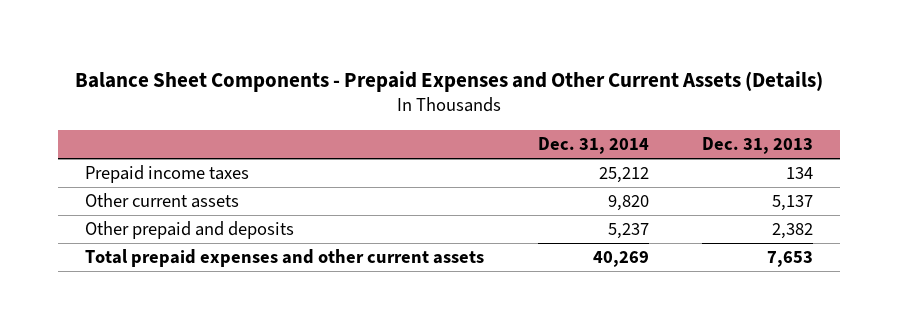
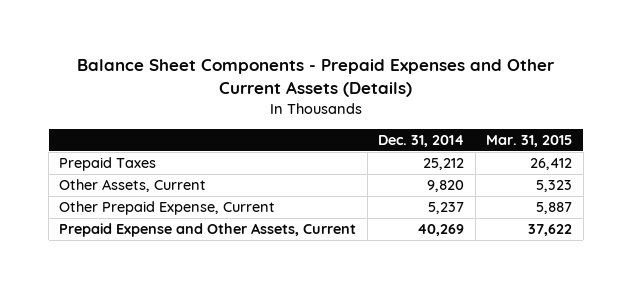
[702,136,814,154] Dec. 31, 2013 -> none
none -> [486,135,573,148] Mar. 31, 2015
[84,165,249,184] Prepaid income taxes -> [59,157,157,172] Prepaid Taxes
[84,193,239,209] Other current assets -> [59,179,207,193] Other Assets, Current
[84,221,294,240] Other prepaid and deposits -> [59,201,276,216] Other Prepaid Expense, Current
[84,249,484,268] Total prepaid expenses and other current assets -> [59,223,357,238] Prepaid Expense and Other Assets, Current

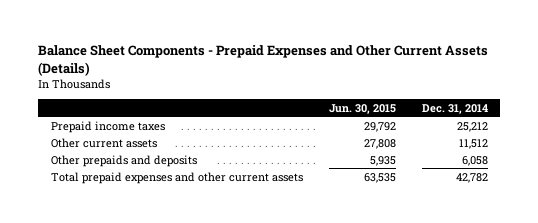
[486,135,573,148] Mar. 31, 2015 -> none
none -> [328,103,396,114] Jun. 30, 2015
[59,157,157,172] Prepaid Taxes -> [50,120,165,133] Prepaid income taxes
[59,179,207,193] Other Assets, Current -> [50,137,157,148] Other current assets
[427,180,465,193] 9,820 -> [458,138,488,149] 11,512
[59,201,276,216] Other Prepaid Expense, Current -> [50,154,197,167] Other prepaids and deposits
[428,202,465,215] 5,237 -> [461,155,488,166] 6,058
[59,223,357,238] Prepaid Expense and Other Assets, Current -> [50,171,303,184] Total prepaid expenses and other current assets
[417,224,465,237] 40,269 -> [455,172,488,183] 42,782

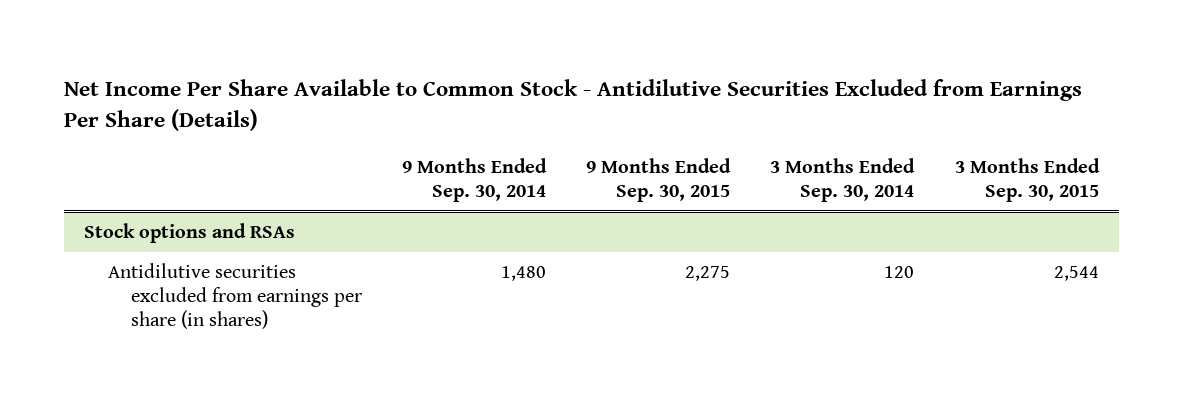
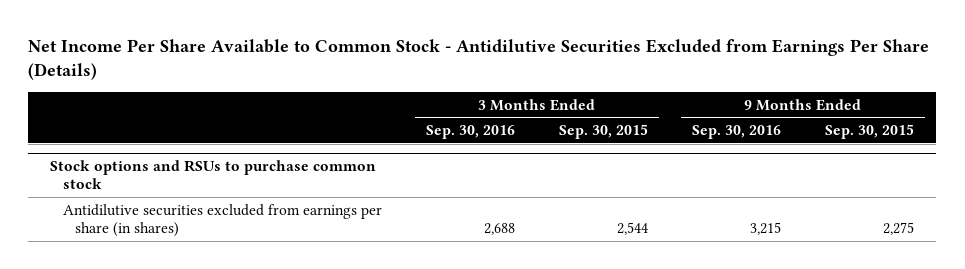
[402,158,548,202] 9 Months Ended Sep. 30, 2014 -> none
[770,158,916,202] 3 Months Ended Sep. 30, 2014 -> none
none -> [425,124,515,139] Sep. 30, 2016
none -> [692,124,782,139] Sep. 30, 2016
[84,223,296,244] Stock options and RSAs -> [50,159,377,190] Stock options and RSUs to purchase common stock

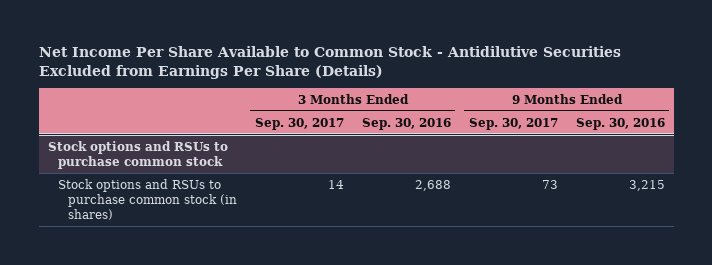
[559,123,649,139] Sep. 30, 2015 -> none
[825,123,915,139] Sep. 30, 2015 -> none
none -> [254,117,344,130] Sep. 30, 2017
none -> [468,117,558,130] Sep. 30, 2017
[62,203,382,238] Antidilutive securities excluded from earnings per share (in shares) -> [57,178,237,220] Stock options and RSUs to purchase common stock (in shares)

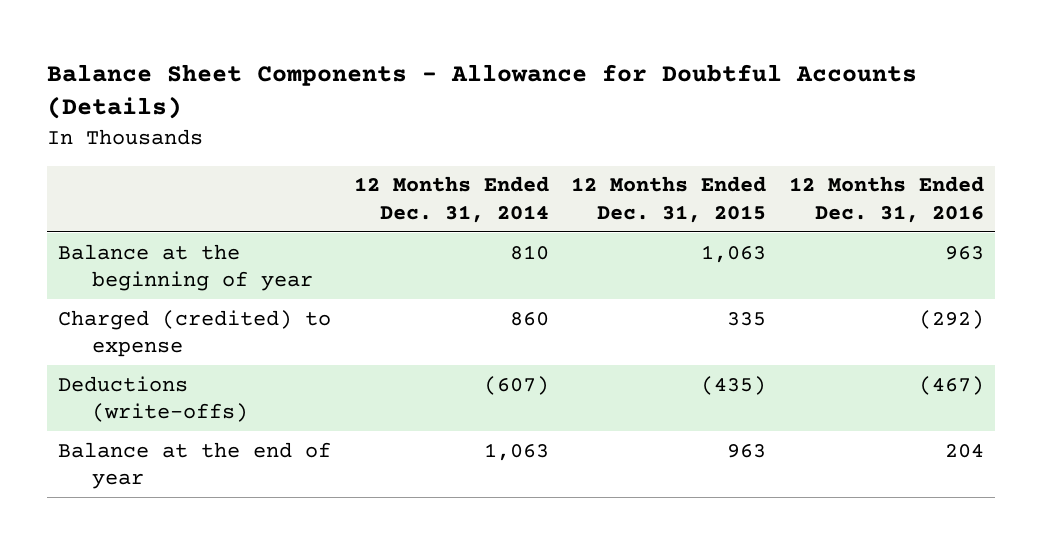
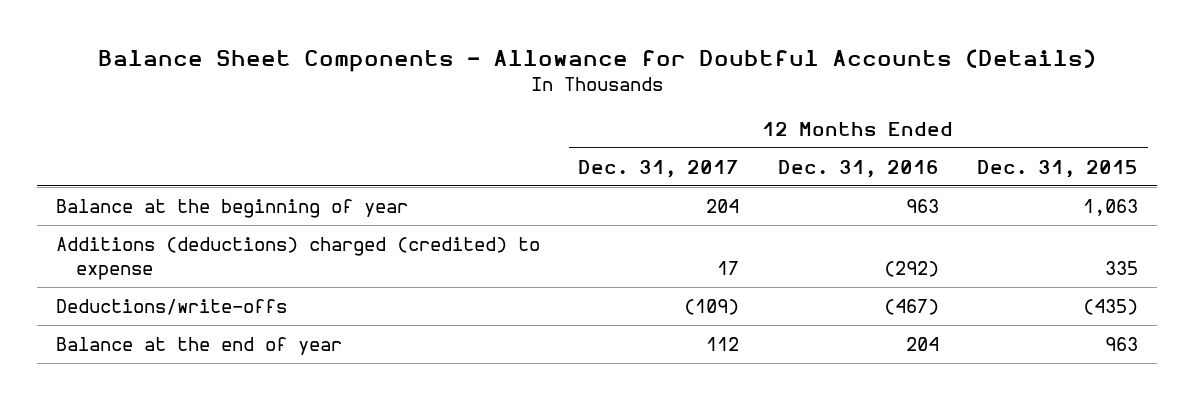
[353,176,549,223] 12 Months Ended Dec. 31, 2014 -> none
none -> [578,159,740,178] Dec. 31, 2017
[57,309,331,357] Charged (credited) to expense -> [55,237,540,281] Additions (deductions) charged (credited) to expense
[57,375,249,422] Deductions (write-offs) -> [55,299,287,316] Deductions/write-offs

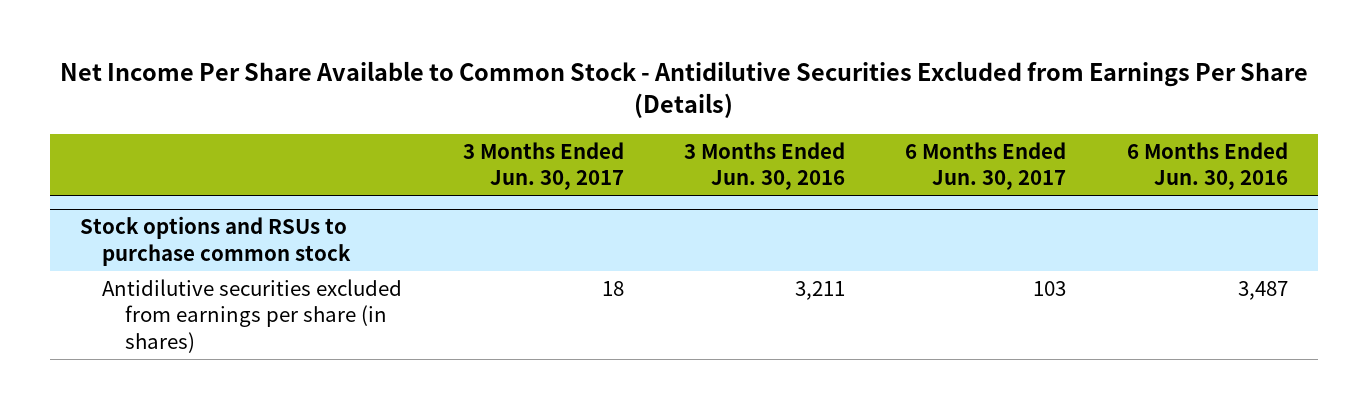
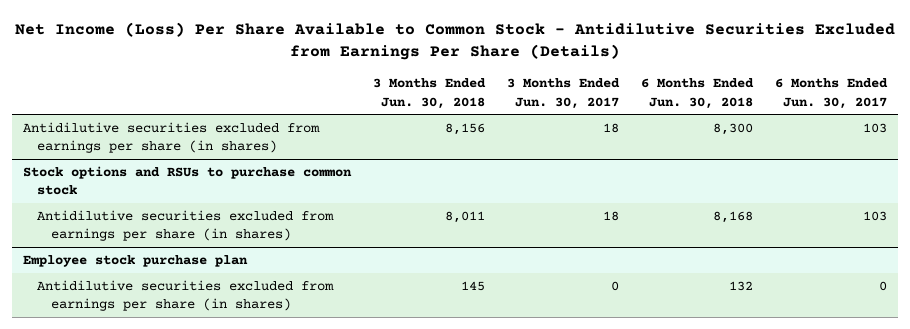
[59,61,1308,119] Net Income Per Share Available to Common Stock - Antidilutive Securities Excluded from Earnings Per Share (Details) -> [14,22,895,61] Net Income (Loss) Per Share Available to Common Stock - Antidilutive Securities Excluded from Earnings Per Share (Details)
[684,141,846,191] 3 Months Ended Jun. 30, 2016 -> none
[1126,141,1288,191] 6 Months Ended Jun. 30, 2016 -> none
none -> [373,78,487,109] 3 Months Ended Jun. 30, 2018
none -> [640,78,754,109] 6 Months Ended Jun. 30, 2018
none -> [23,121,321,154] Antidilutive securities excluded from earnings per share (in shares)
none -> [23,254,249,267] Employee stock purchase plan
none -> [37,279,335,312] Antidilutive securities excluded from earnings per share (in shares)

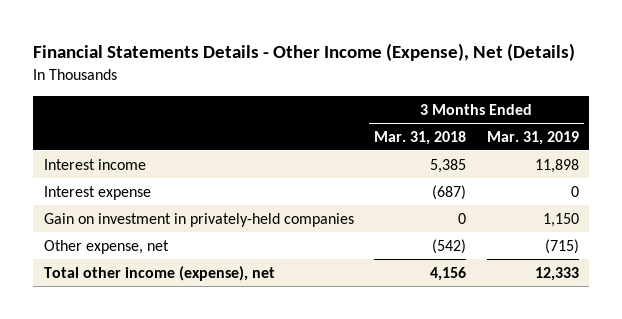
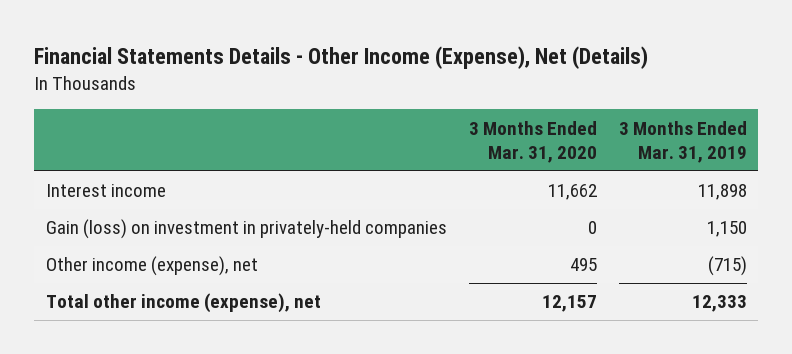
[374,130,467,145] Mar. 31, 2018 -> none
none -> [468,120,597,163] 3 Months Ended Mar. 31, 2020
[43,185,151,200] Interest expense -> none
[43,212,354,227] Gain on investment in privately-held companies -> [45,219,447,240] Gain (loss) on investment in privately-held companies
[43,239,169,254] Other expense, net -> [45,256,258,277] Other income (expense), net

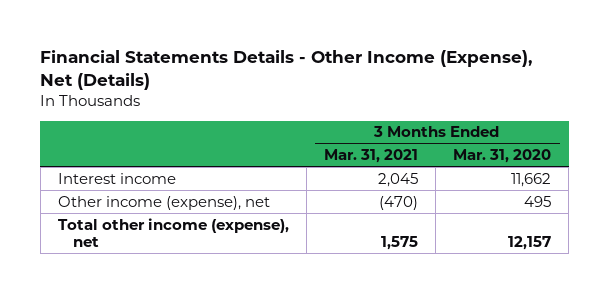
[618,120,747,163] 3 Months Ended Mar. 31, 2019 -> none
none -> [323,148,418,163] Mar. 31, 2021
[45,219,447,240] Gain (loss) on investment in privately-held companies -> none

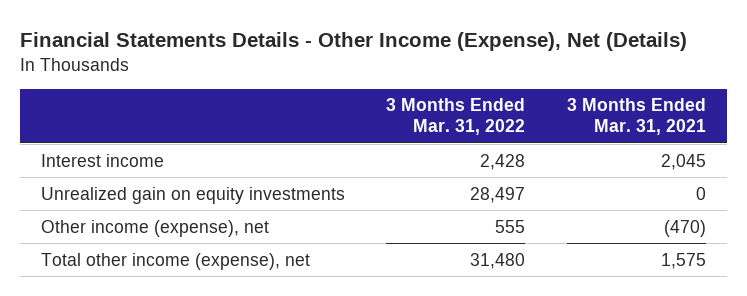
[453,148,552,163] Mar. 31, 2020 -> none
none -> [386,98,526,136] 3 Months Ended Mar. 31, 2022
none -> [40,186,345,204] Unrealized gain on equity investments

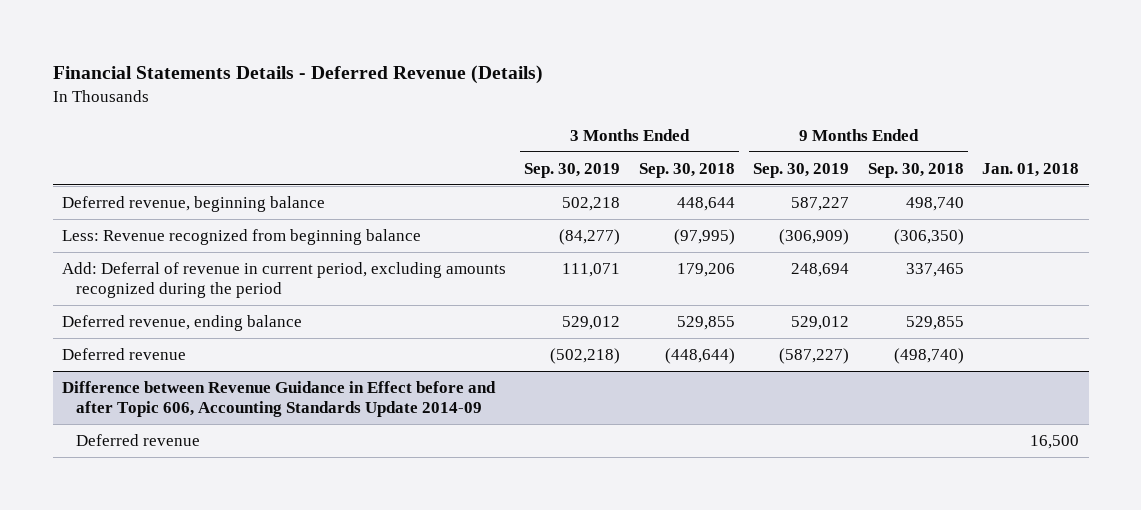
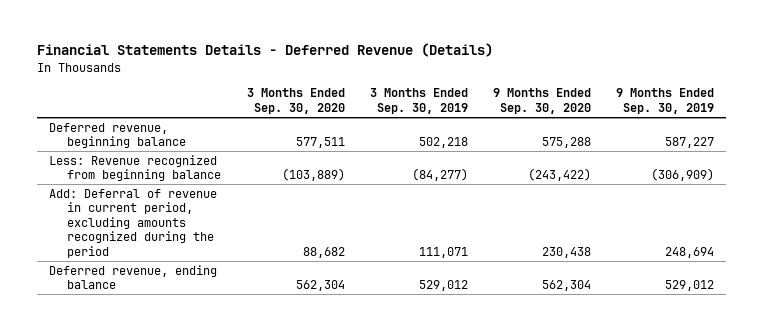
[638,162,735,178] Sep. 30, 2018 -> none
[867,162,964,178] Sep. 30, 2018 -> none
[982,162,1080,177] Jan. 01, 2018 -> none
none -> [246,88,345,114] 3 Months Ended Sep. 30, 2020
none -> [492,88,591,114] 9 Months Ended Sep. 30, 2020
[61,348,186,361] Deferred revenue -> none
[61,381,496,418] Difference between Revenue Guidance in Effect before and after Topic 606, Accounting Standards Update 2014-09 -> none
[76,434,201,447] Deferred revenue -> none

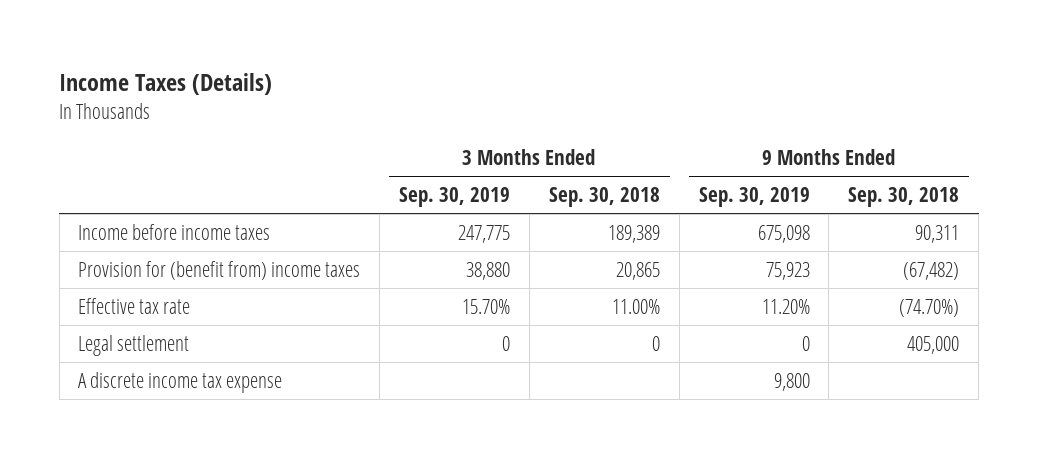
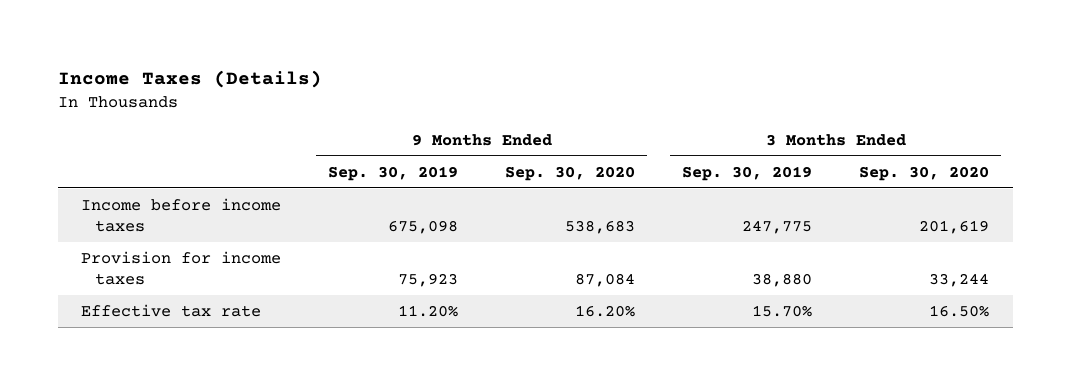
[548,187,660,208] Sep. 30, 2018 -> none
[848,187,960,208] Sep. 30, 2018 -> none
none -> [505,165,636,181] Sep. 30, 2020
none -> [859,165,990,181] Sep. 30, 2020
[78,260,361,280] Provision for (benefit from) income taxes -> [81,250,282,285] Provision for income taxes
[78,334,190,356] Legal settlement -> none
[78,371,283,393] A discrete income tax expense -> none

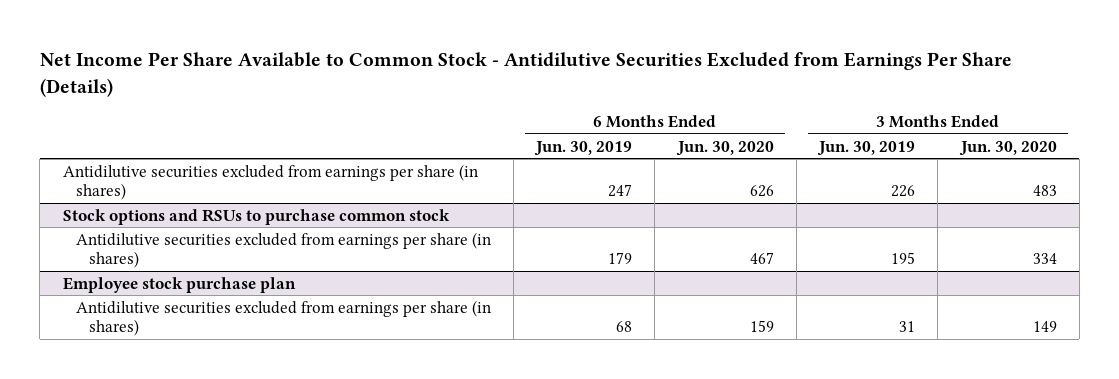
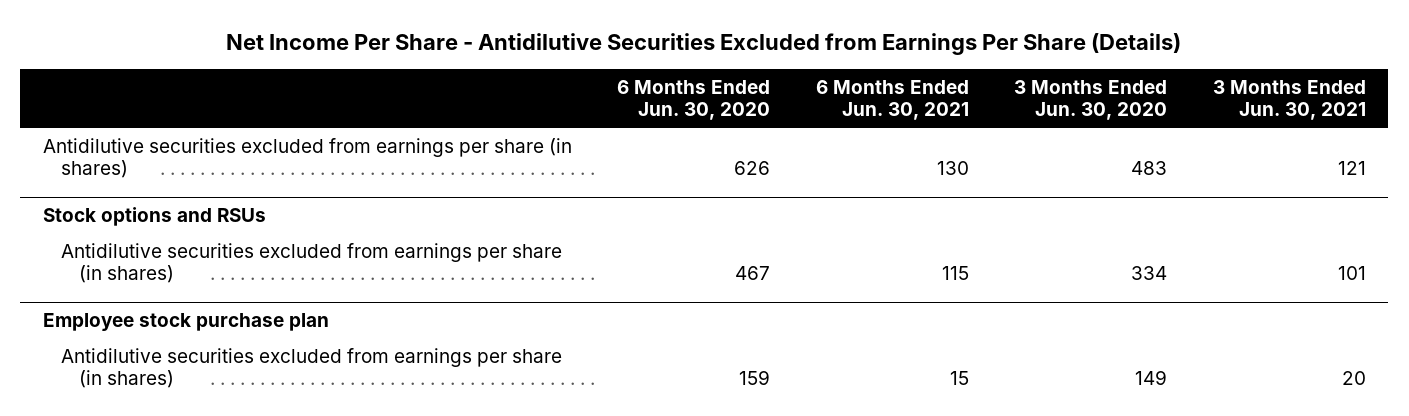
[39,52,1012,97] Net Income Per Share Available to Common Stock - Antidilutive Securities Excluded from Earnings Per Share (Details) -> [226,32,1182,55] Net Income Per Share - Antidilutive Securities Excluded from Earnings Per Share (Details)
[534,140,633,156] Jun. 30, 2019 -> none
[817,140,916,156] Jun. 30, 2019 -> none
none -> [815,80,969,121] 6 Months Ended Jun. 30, 2021
none -> [1212,80,1366,121] 3 Months Ended Jun. 30, 2021
[62,208,450,225] Stock options and RSUs to purchase common stock -> [42,207,266,227] Stock options and RSUs

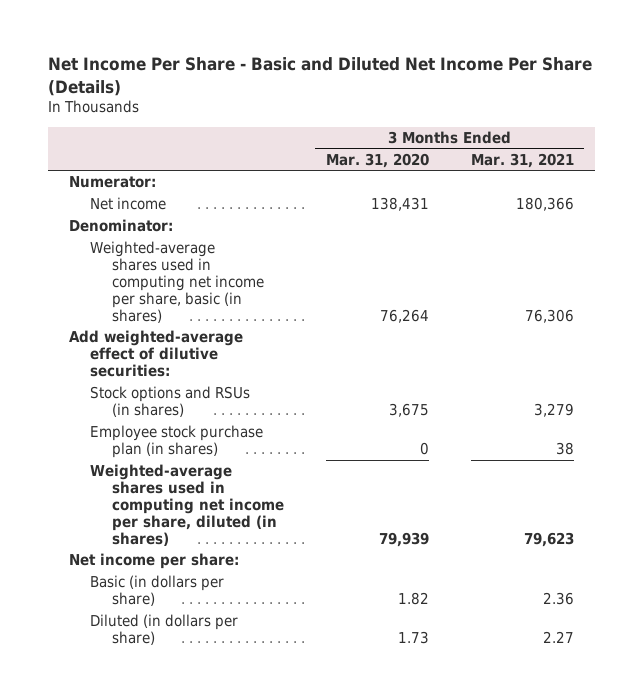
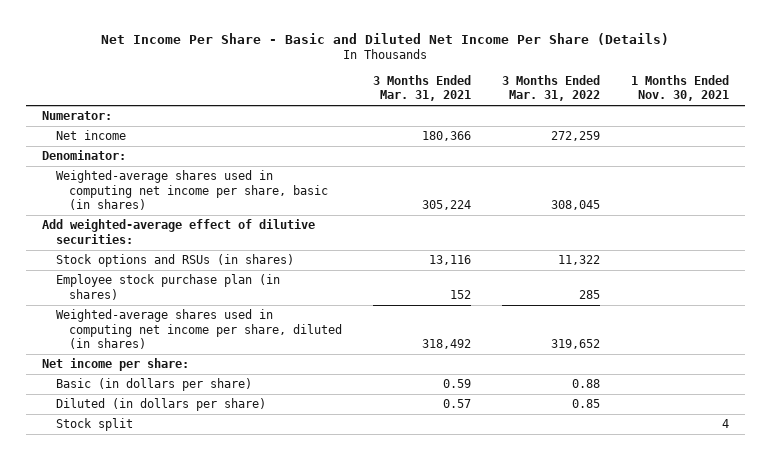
[325,152,429,168] Mar. 31, 2020 -> none
none -> [502,74,601,102] 3 Months Ended Mar. 31, 2022
none -> [631,74,730,102] 1 Months Ended Nov. 30, 2021
[524,308,574,323] 76,306 -> [422,200,472,211] 305,224
[533,403,574,418] 3,279 -> [429,255,472,266] 13,116
[555,442,574,456] 38 -> [450,289,472,299] 152
[523,531,574,547] 79,623 -> [422,339,472,350] 318,492
[542,592,574,606] 2.36 -> [443,379,472,389] 0.59
[542,631,574,644] 2.27 -> [443,399,472,409] 0.57
none -> [55,418,133,432] Stock split

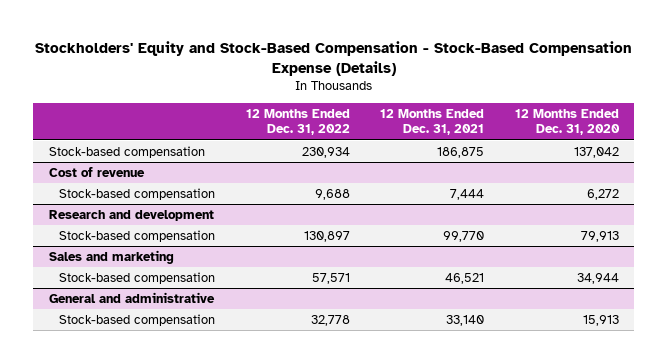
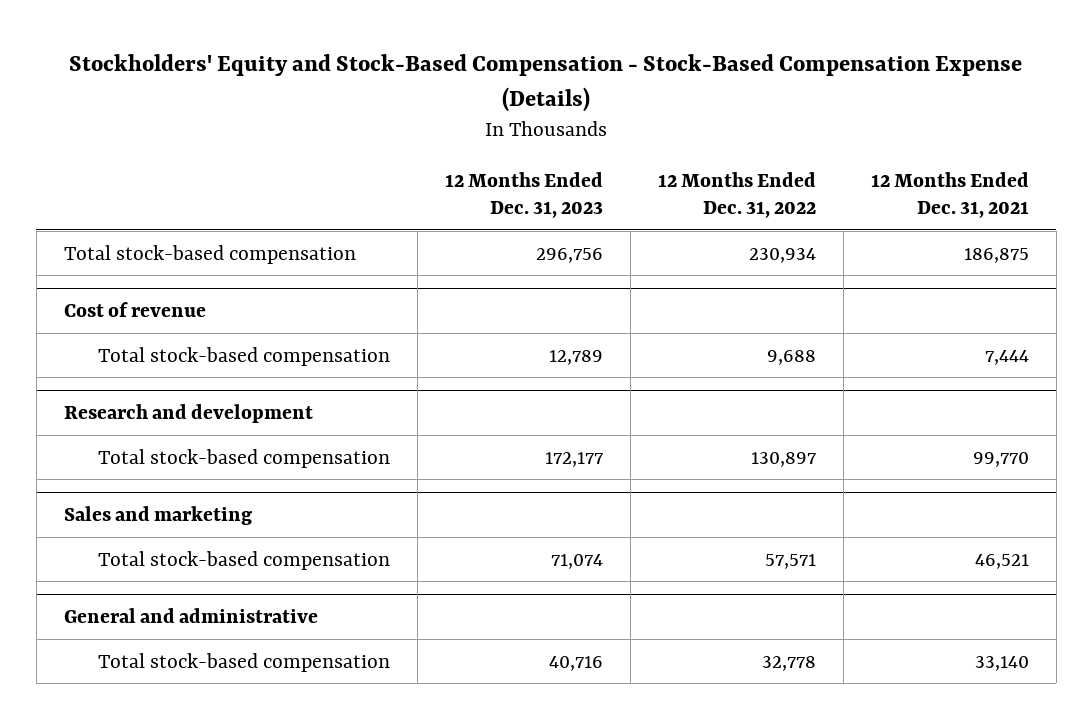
[515,108,621,136] 12 Months Ended Dec. 31, 2020 -> none
none -> [445,171,604,219] 12 Months Ended Dec. 31, 2023
[48,146,205,159] Stock-based compensation -> [63,244,356,264] Total stock-based compensation
[58,188,215,201] Stock-based compensation -> [98,346,391,366] Total stock-based compensation
[58,230,215,243] Stock-based compensation -> [98,448,391,468] Total stock-based compensation
[58,272,215,285] Stock-based compensation -> [98,550,391,570] Total stock-based compensation
[58,314,215,327] Stock-based compensation -> [98,652,391,672] Total stock-based compensation

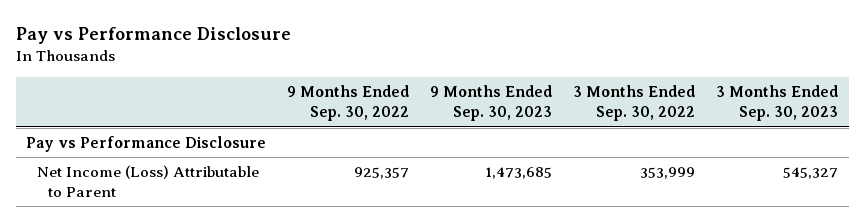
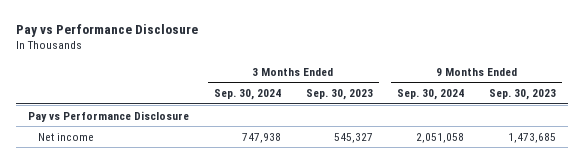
[287,85,410,122] 9 Months Ended Sep. 30, 2022 -> none
[573,85,696,122] 3 Months Ended Sep. 30, 2022 -> none
none -> [213,89,281,101] Sep. 30, 2024
none -> [397,89,465,101] Sep. 30, 2024
[37,165,260,198] Net Income (Loss) Attributable to Parent -> [37,132,94,141] Net income

